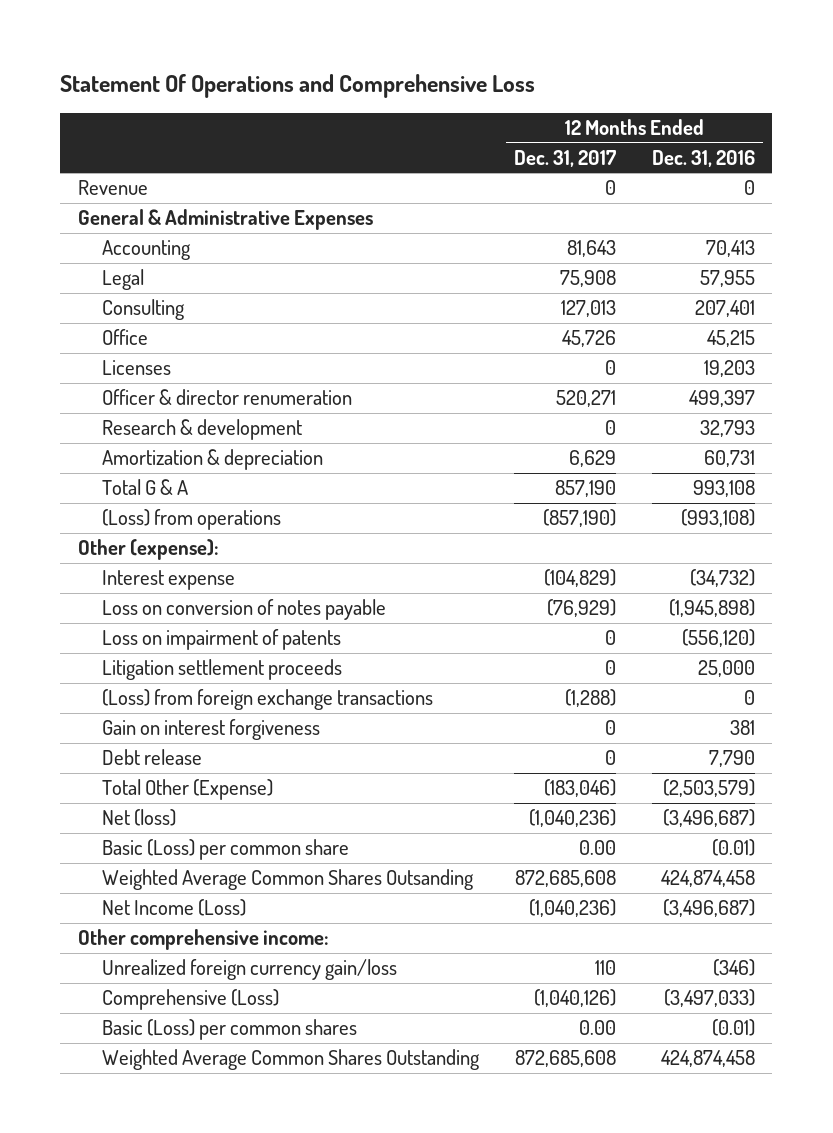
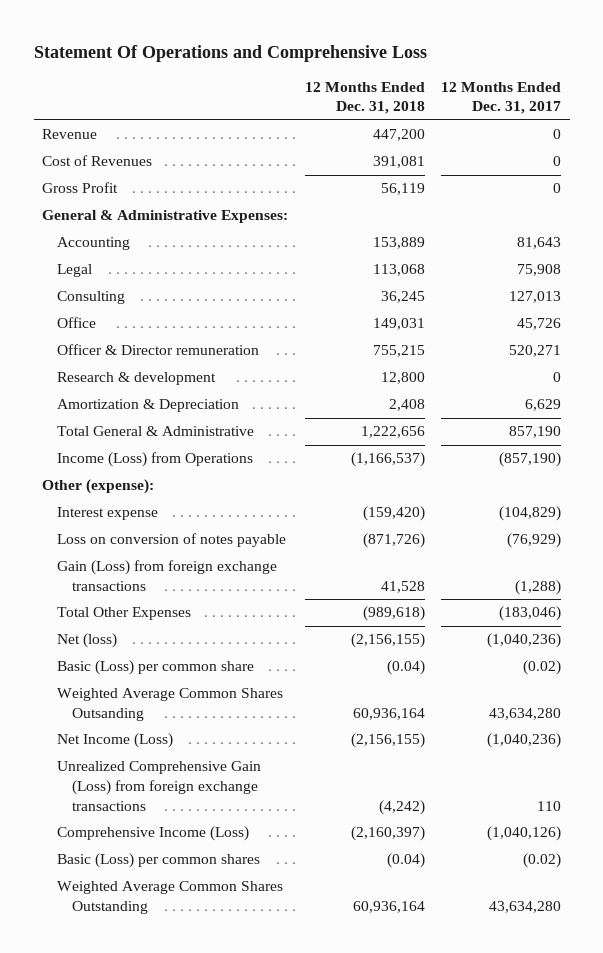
[651,149,755,167] Dec. 31, 2016 -> none
none -> [304,81,425,115] 12 Months Ended Dec. 31, 2018
none -> [42,155,153,167] Cost of Revenues
none -> [42,182,119,194] Gross Profit
[78,209,374,231] General & Administrative Expenses -> [42,210,289,224] General & Administrative Expenses:
[102,360,172,376] Licenses -> none
[102,389,353,406] Officer & director renumeration -> [57,344,260,356] Officer & Director remuneration
[102,449,324,471] Amortization & depreciation -> [57,399,240,413] Amortization & Depreciation
[102,479,189,496] Total G & A -> [57,426,255,437] Total General & Administrative
[102,509,282,531] (Loss) from operations -> [57,452,254,468] Income (Loss) from Operations
[102,629,342,651] Loss on impairment of patents -> none
[102,659,343,681] Litigation settlement proceeds -> none
[102,719,321,741] Gain on interest forgiveness -> none
[102,749,203,766] Debt release -> none
[102,689,434,711] (Loss) from foreign exchange transactions -> [57,560,278,592] Gain (Loss) from foreign exchange transactions
[102,779,274,801] Total Other (Expense) -> [57,607,192,621] Total Other Expenses
[579,840,617,856] 0.00 -> [523,660,562,676] (0.02)
[515,870,617,888] 872,685,608 -> [489,708,562,721] 43,634,280
[78,929,330,951] Other comprehensive income: -> none
[102,959,398,981] Unrealized foreign currency gain/loss -> [57,761,262,811] Unrealized Comprehensive Gain (Loss) from foreign exchange transactions
[102,989,280,1011] Comprehensive (Loss) -> [57,826,250,842] Comprehensive Income (Loss)
[579,1020,617,1036] 0.00 -> [523,853,562,869] (0.02)
[515,1050,617,1068] 872,685,608 -> [489,901,562,914] 43,634,280

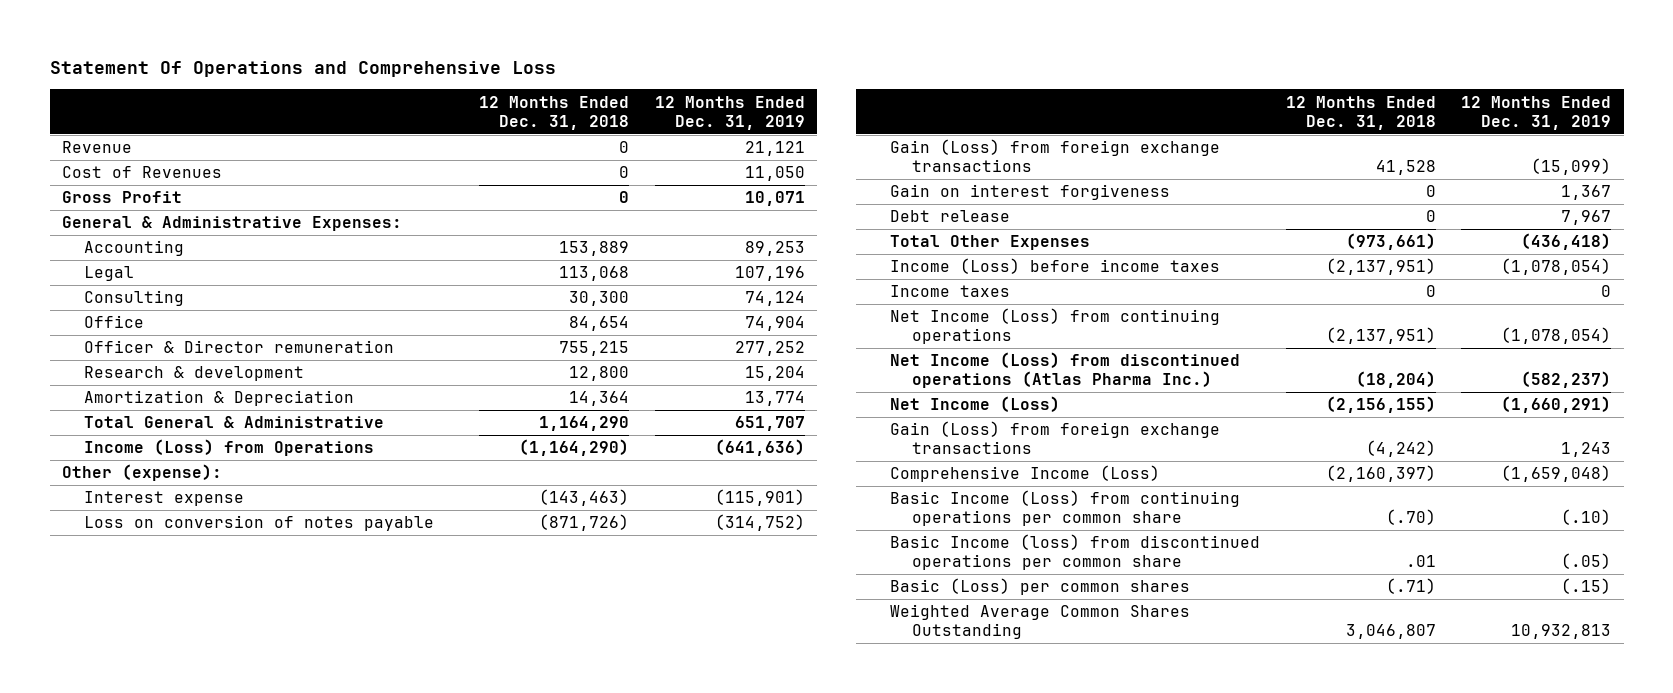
[441,81,562,115] 12 Months Ended Dec. 31, 2017 -> none
none -> [654,95,805,130] 12 Months Ended Dec. 31, 2019
[372,129,425,142] 447,200 -> [619,141,630,154] 0
[372,156,425,169] 391,081 -> [619,166,630,179] 0
[380,183,425,196] 56,119 -> [619,191,630,204] 0
[380,291,425,304] 36,245 -> [569,291,630,307] 30,300
[372,318,425,331] 149,031 -> [569,316,630,332] 84,654
[388,399,425,412] 2,408 -> [569,391,630,407] 14,364
[360,426,425,439] 1,222,656 -> [539,416,630,432] 1,164,290
[350,452,425,468] (1,166,537) -> [519,439,630,457] (1,164,290)
[362,506,425,522] (159,420) -> [539,489,630,507] (143,463)
[57,633,118,649] Net (loss) -> none
[57,660,255,676] Basic (Loss) per common share -> none
[57,688,284,722] Weighted Average Common Shares Outsanding -> none
none -> [890,184,1171,201] Gain on interest forgiveness
none -> [890,210,1011,223] Debt release
[362,606,425,622] (989,618) -> [1345,233,1436,251] (973,661)
none -> [890,258,1221,275] Income (Loss) before income taxes
none -> [890,285,1011,298] Income taxes
none -> [890,308,1221,345] Net Income (Loss) from continuing operations
none -> [890,352,1241,389] Net Income (Loss) from discontinued operations (Atlas Pharma Inc.)
[57,761,262,811] Unrealized Comprehensive Gain (Loss) from foreign exchange transactions -> [890,421,1221,455] Gain (Loss) from foreign exchange transactions
none -> [890,490,1241,527] Basic Income (Loss) from continuing operations per common share
none -> [890,534,1261,571] Basic Income (loss) from discontinued operations per common share
[386,853,425,869] (0.04) -> [1385,578,1436,595] (.71)
[352,901,425,914] 60,936,164 -> [1345,624,1436,640] 3,046,807

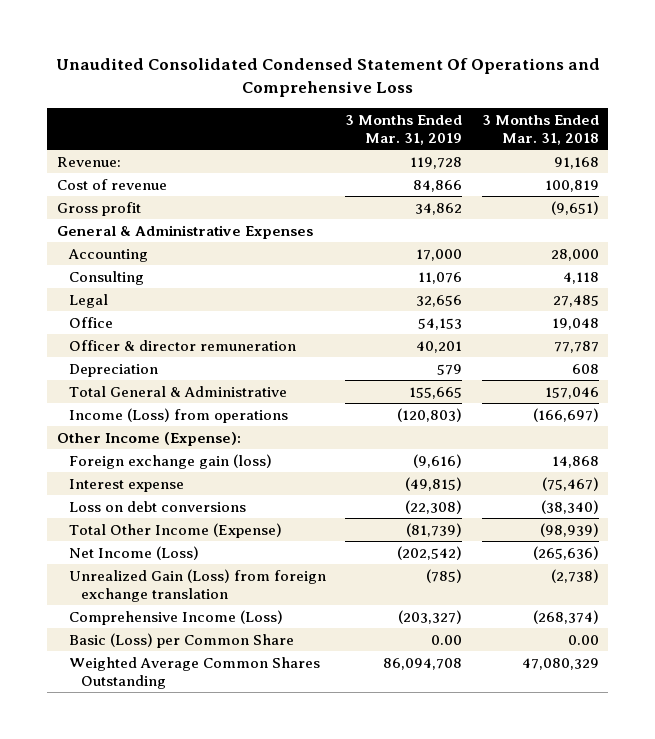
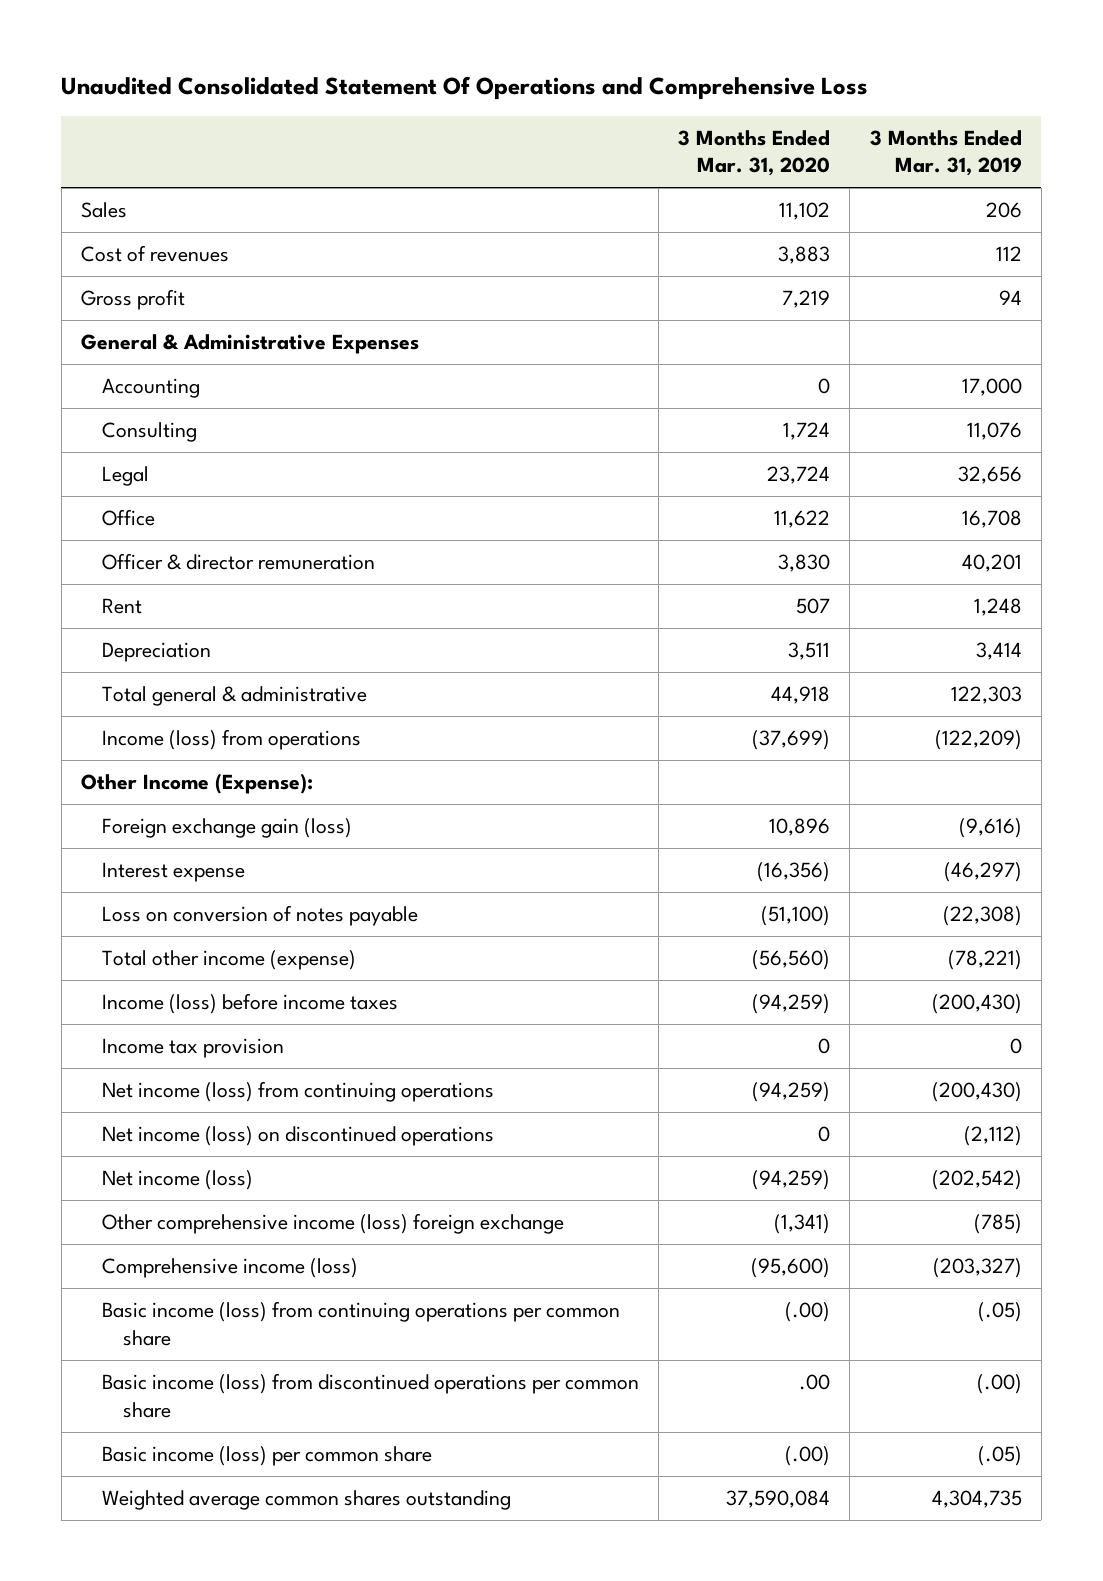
[55,57,600,97] Unaudited Consolidated Condensed Statement Of Operations and Comprehensive Loss -> [61,76,869,101] Unaudited Consolidated Statement Of Operations and Comprehensive Loss
[481,114,599,145] 3 Months Ended Mar. 31, 2018 -> none
none -> [678,129,831,177] 3 Months Ended Mar. 31, 2020
[56,156,121,167] Revenue: -> none
none -> [80,202,127,219] Sales
[56,178,167,190] Cost of revenue -> [80,245,229,263] Cost of revenues
[413,179,463,192] 84,866 -> [995,246,1022,262] 112
[415,202,463,215] 34,862 -> [998,290,1022,306] 94
[418,317,463,330] 54,153 -> [961,510,1022,529] 16,708
none -> [101,598,142,615] Rent
[437,363,463,375] 579 -> [975,642,1022,661] 3,414
[68,385,287,397] Total General & Administrative -> [101,686,367,707] Total general & administrative
[409,386,463,399] 155,665 -> [950,686,1022,705] 122,303
[68,407,288,423] Income (Loss) from operations -> [101,729,361,751] Income (loss) from operations
[397,407,463,422] (120,803) -> [934,730,1022,751] (122,209)
[405,476,463,491] (49,815) -> [943,862,1022,883] (46,297)
[68,500,246,512] Loss on debt conversions -> [101,905,418,927] Loss on conversion of notes payable
[68,522,282,538] Total Other Income (Expense) -> [101,950,356,971] Total other income (expense)
[406,522,463,537] (81,739) -> [947,950,1022,971] (78,221)
none -> [101,993,398,1015] Income (loss) before income taxes
none -> [101,1038,284,1059] Income tax provision
none -> [101,1081,494,1103] Net income (loss) from continuing operations
none -> [101,1126,494,1147] Net income (loss) on discontinued operations
[68,545,199,560] Net Income (Loss) -> [101,1170,253,1191] Net income (loss)
[68,568,326,602] Unrealized Gain (Loss) from foreign exchange translation -> [101,1213,564,1235] Other comprehensive income (loss) foreign exchange
[68,609,283,625] Comprehensive Income (Loss) -> [101,1258,358,1279] Comprehensive income (loss)
none -> [101,1301,620,1346] Basic income (loss) from continuing operations per common share
none -> [101,1373,639,1418] Basic income (loss) from discontinued operations per common share
[68,632,294,648] Basic (Loss) per Common Share -> [101,1446,432,1467] Basic income (loss) per common share
[431,634,463,645] 0.00 -> [977,1446,1022,1467] (.05)
[68,656,320,689] Weighted Average Common Shares Outstanding -> [101,1490,511,1511] Weighted average common shares outstanding
[383,657,463,670] 86,094,708 -> [931,1490,1022,1509] 4,304,735

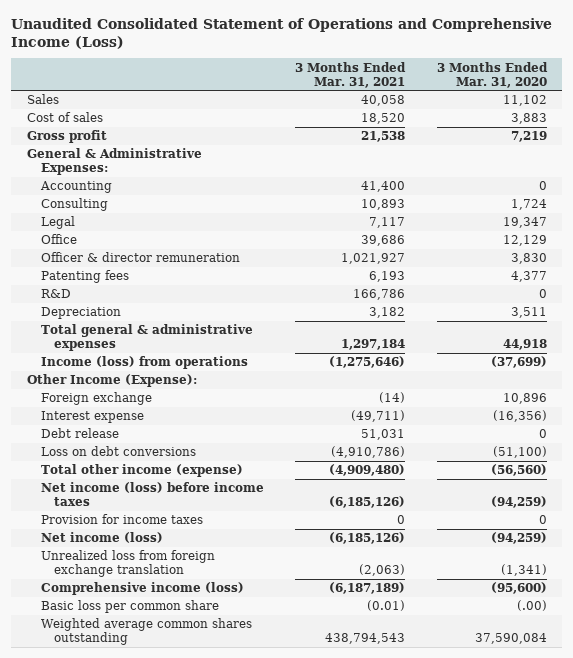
[61,76,869,101] Unaudited Consolidated Statement Of Operations and Comprehensive Loss -> [10,17,552,49] Unaudited Consolidated Statement of Operations and Comprehensive Income (Loss)
[869,129,1022,177] 3 Months Ended Mar. 31, 2019 -> none
none -> [295,61,407,88] 3 Months Ended Mar. 31, 2021
[80,245,229,263] Cost of revenues -> [26,112,103,123] Cost of sales
[80,334,419,355] General & Administrative Expenses -> [26,148,202,176] General & Administrative Expenses:
[767,466,831,485] 23,724 -> [502,217,547,229] 19,347
[774,510,831,529] 11,622 -> [502,235,547,247] 12,129
[101,598,142,615] Rent -> none
none -> [40,270,129,284] Patenting fees
none -> [40,289,71,299] R&D
[101,686,367,707] Total general & administrative -> [40,324,253,352] Total general & administrative expenses
[101,818,352,839] Foreign exchange gain (loss) -> [40,392,152,406] Foreign exchange
none -> [40,428,119,439] Debt release
[101,905,418,927] Loss on conversion of notes payable -> [40,446,196,457] Loss on debt conversions
[101,1081,494,1103] Net income (loss) from continuing operations -> none
[101,1126,494,1147] Net income (loss) on discontinued operations -> none
[101,993,398,1015] Income (loss) before income taxes -> [40,482,264,507] Net income (loss) before income taxes
[101,1038,284,1059] Income tax provision -> [40,514,203,525] Provision for income taxes
[101,1213,564,1235] Other comprehensive income (loss) foreign exchange -> [40,550,215,578] Unrealized loss from foreign exchange translation
[101,1301,620,1346] Basic income (loss) from continuing operations per common share -> none
[101,1373,639,1418] Basic income (loss) from discontinued operations per common share -> none
[101,1446,432,1467] Basic income (loss) per common share -> [40,600,219,614] Basic loss per common share

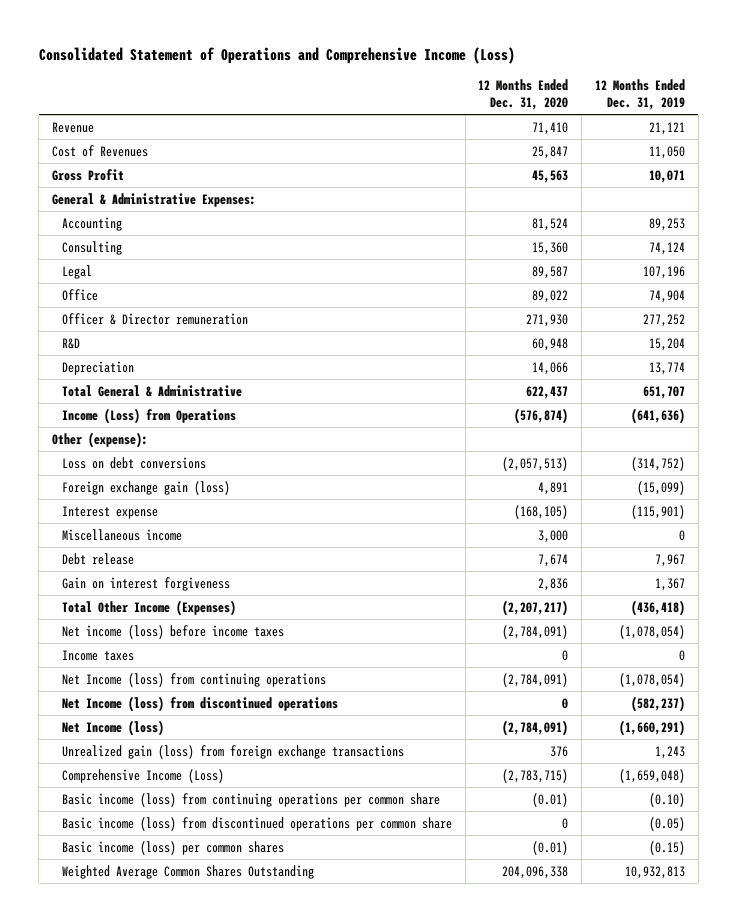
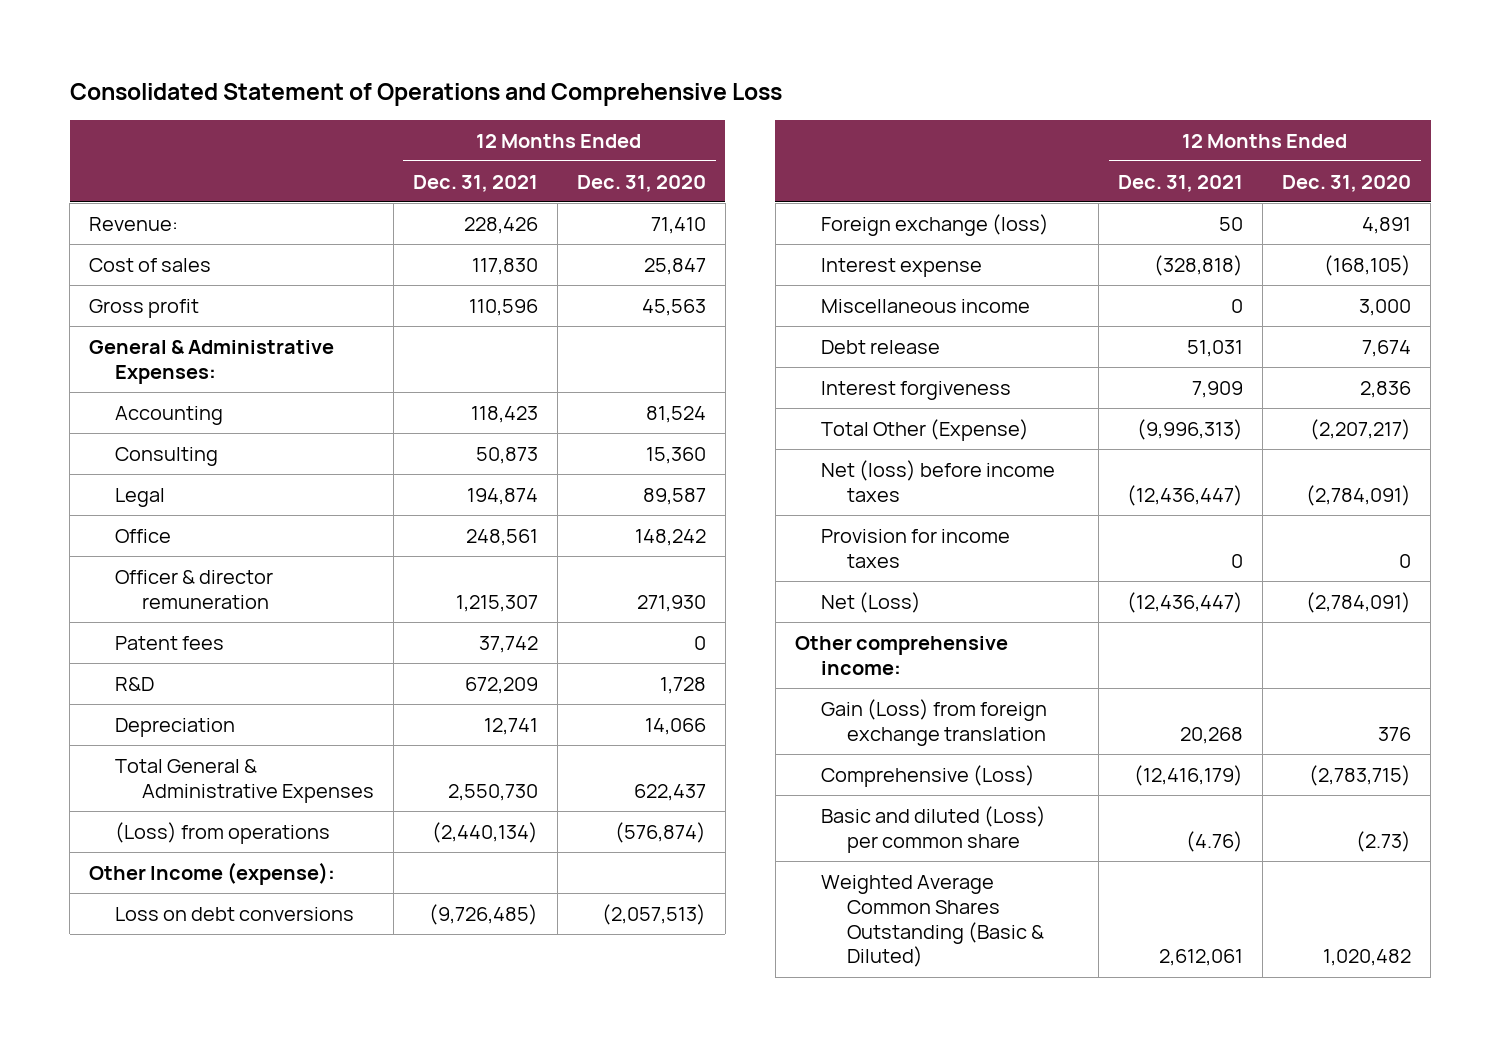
[38,46,515,64] Consolidated Statement of Operations and Comprehensive Income (Loss) -> [69,83,782,107] Consolidated Statement of Operations and Comprehensive Loss
[595,78,686,110] 12 Months Ended Dec. 31, 2019 -> none
none -> [412,174,538,192] Dec. 31, 2021
[52,121,95,133] Revenue -> [89,216,179,231] Revenue:
[52,144,149,157] Cost of Revenues -> [89,257,212,272] Cost of sales
[52,168,125,181] Gross Profit -> [89,298,200,318] Gross profit
[532,289,569,303] 89,022 -> [634,528,706,546] 148,242
[61,312,248,325] Officer & Director remuneration -> [115,569,274,609] Officer & director remuneration
none -> [115,635,225,650] Patent fees
[532,337,569,351] 60,948 -> [659,676,706,694] 1,728
[61,384,242,397] Total General & Administrative -> [115,758,374,803] Total General & Administrative Expenses
[61,407,236,424] Income (Loss) from Operations -> [115,821,331,844] (Loss) from operations
[52,431,149,448] Other (expense): -> [89,861,336,885] Other Income (expense):
[61,480,230,495] Foreign exchange gain (loss) -> [820,213,1049,236] Foreign exchange (loss)
[61,672,326,687] Net Income (loss) from continuing operations -> none
[61,695,338,712] Net Income (loss) from discontinued operations -> none
[61,792,440,807] Basic income (loss) from continuing operations per common share -> none
[61,816,452,831] Basic income (loss) from discontinued operations per common share -> none
[61,576,230,591] Gain on interest forgiveness -> [820,380,1011,400] Interest forgiveness
[61,599,236,616] Total Other Income (Expenses) -> [820,418,1029,441] Total Other (Expense)
[61,624,284,639] Net income (loss) before income taxes -> [820,459,1055,502] Net (loss) before income taxes
[61,649,134,661] Income taxes -> [820,528,1010,568] Provision for income taxes
[61,719,164,736] Net Income (loss) -> [820,591,921,613] Net (Loss)
none -> [794,635,1008,675] Other comprehensive income:
[61,744,404,759] Unrealized gain (loss) from foreign exchange transactions -> [820,698,1047,746] Gain (Loss) from foreign exchange translation
[61,768,224,783] Comprehensive Income (Loss) -> [820,764,1035,787] Comprehensive (Loss)
[61,840,284,855] Basic income (loss) per common shares -> [820,805,1046,853] Basic and diluted (Loss) per common share
[532,840,569,855] (0.01) -> [1356,830,1412,852] (2.73)
[61,864,314,879] Weighted Average Common Shares Outstanding -> [820,874,1045,968] Weighted Average Common Shares Outstanding (Basic & Diluted)
[502,865,569,879] 204,096,338 -> [1323,949,1412,967] 1,020,482

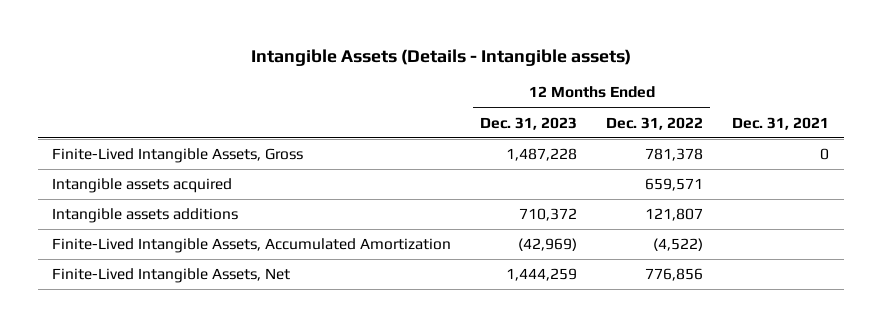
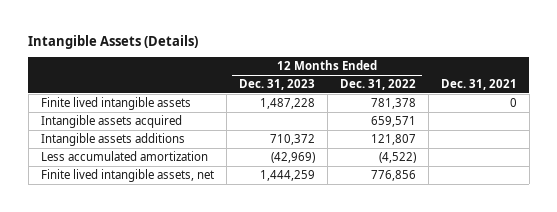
[250,48,631,66] Intangible Assets (Details - Intangible assets) -> [28,34,199,49] Intangible Assets (Details)
[52,148,304,164] Finite-Lived Intangible Assets, Gross -> [40,96,191,110] Finite lived intangible assets
[52,238,452,254] Finite-Lived Intangible Assets, Accumulated Amortization -> [40,150,208,161] Less accumulated amortization
[52,268,291,284] Finite-Lived Intangible Assets, Net -> [40,168,214,182] Finite lived intangible assets, net

